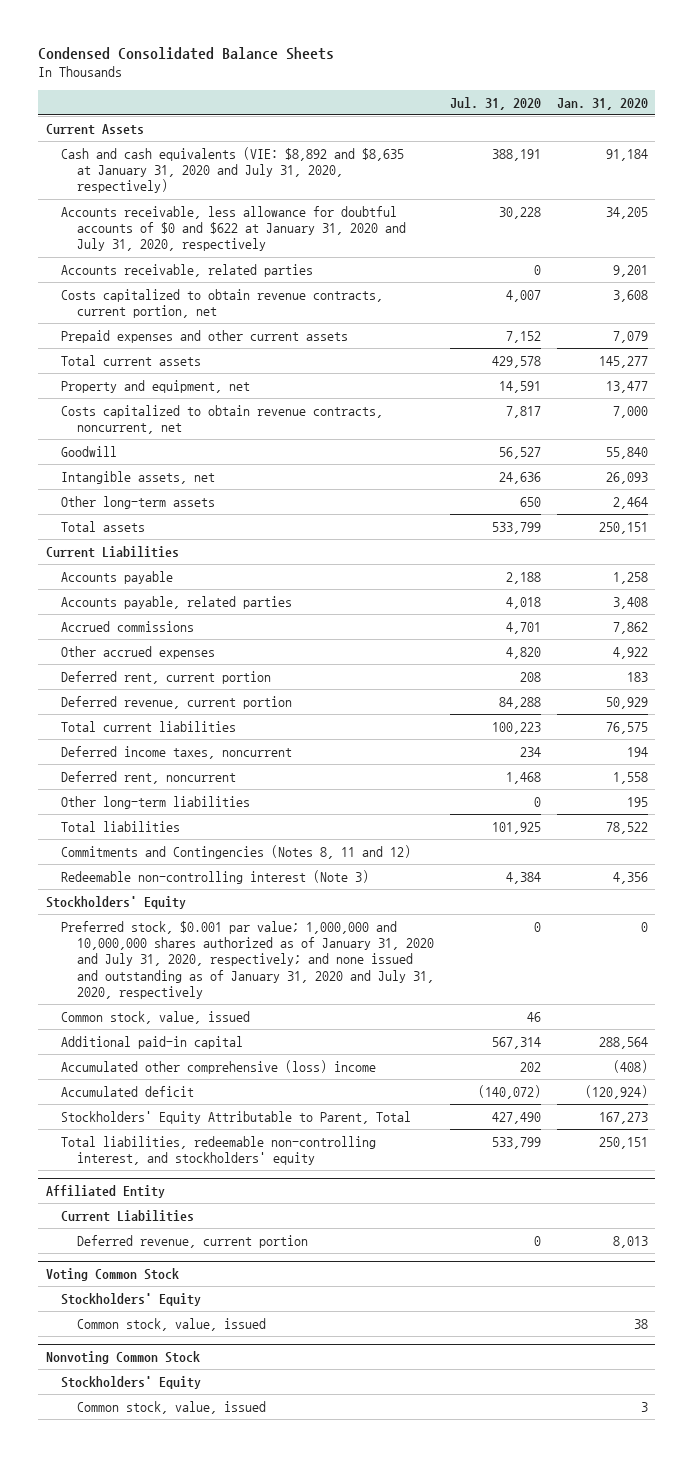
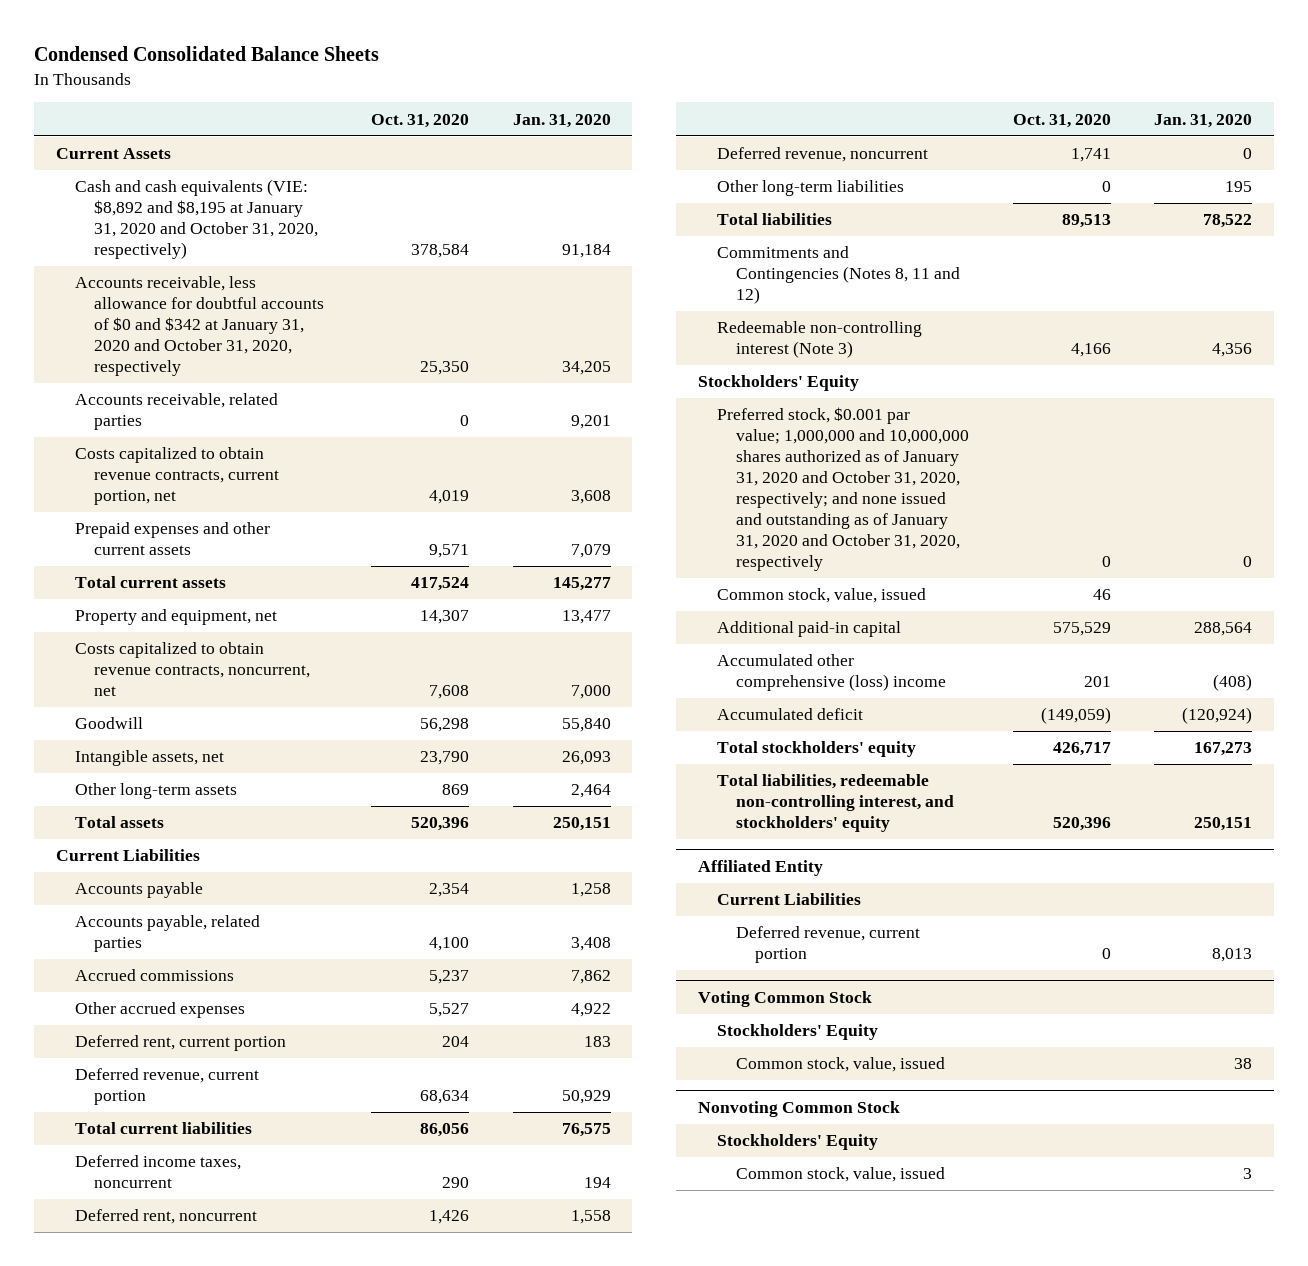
[449,96,541,110] Jul. 31, 2020 -> none
none -> [370,113,469,128] Oct. 31, 2020
[61,146,405,194] Cash and cash equivalents (VIE: $8,892 and $8,635 at January 31, 2020 and July 31, 2020, respectively) -> [75,179,319,260] Cash and cash equivalents (VIE: $8,892 and $8,195 at January 31, 2020 and October 31, 2020, respectively)
[61,205,407,252] Accounts receivable, less allowance for doubtful accounts of $0 and $622 at January 31, 2020 and July 31, 2020, respectively -> [75,276,325,377] Accounts receivable, less allowance for doubtful accounts of $0 and $342 at January 31, 2020 and October 31, 2020, respectively
none -> [716,147,928,163] Deferred revenue, noncurrent
[61,920,435,999] Preferred stock, $0.001 par value; 1,000,000 and 10,000,000 shares authorized as of January 31, 2020 and July 31, 2020, respectively; and none issued and outstanding as of January 31, 2020 and July 31, 2020, respectively -> [716,407,970,572] Preferred stock, $0.001 par value; 1,000,000 and 10,000,000 shares authorized as of January 31, 2020 and October 31, 2020, respectively; and none issued and outstanding as of January 31, 2020 and October 31, 2020, respectively
[61,1110,412,1124] Stockholders' Equity Attributable to Parent, Total -> [716,741,916,758] Total stockholders' equity

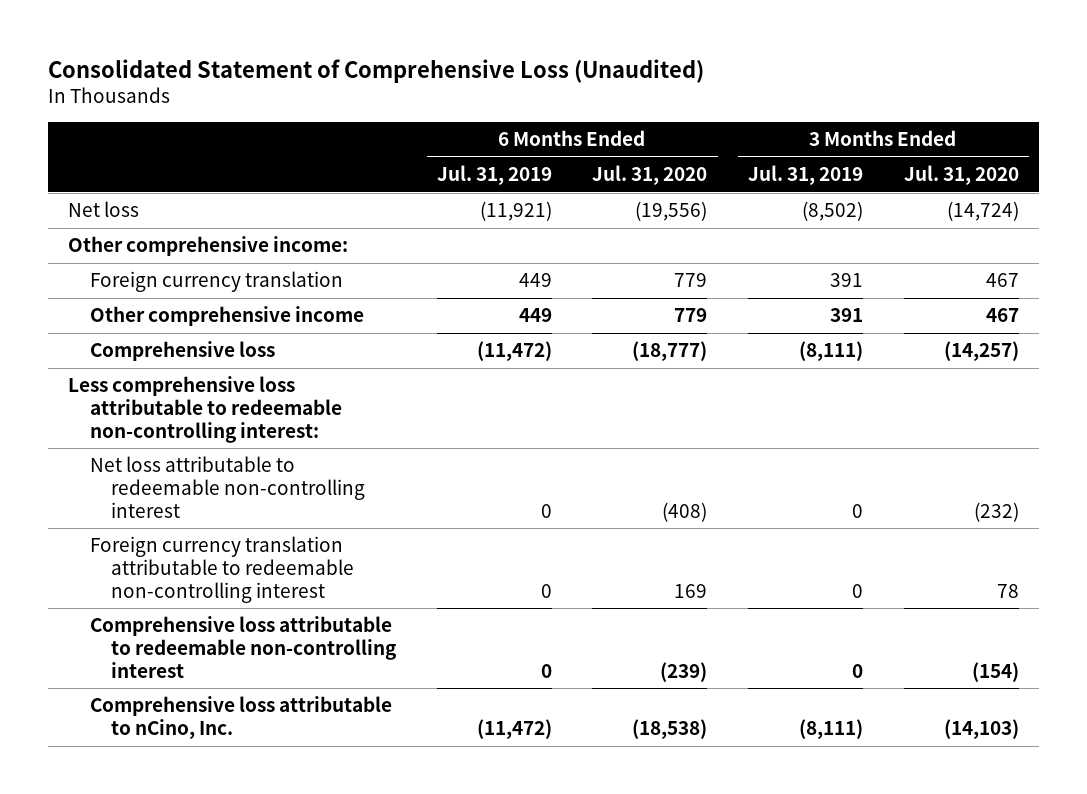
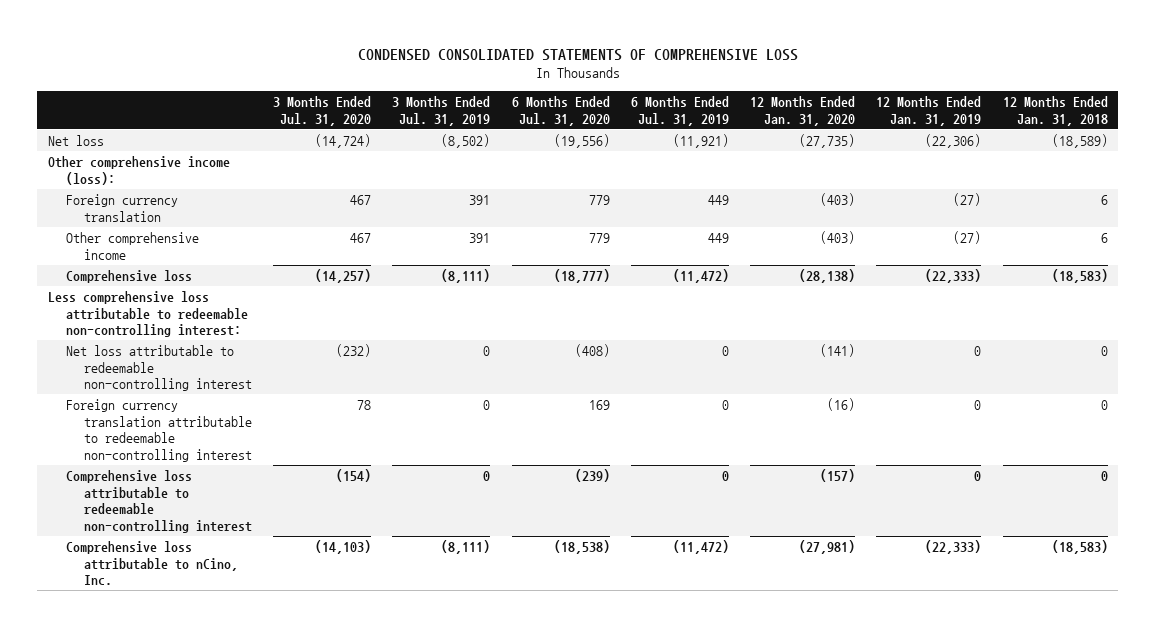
[48,58,705,83] Consolidated Statement of Comprehensive Loss (Unaudited) -> [357,48,798,61] CONDENSED CONSOLIDATED STATEMENTS OF COMPREHENSIVE LOSS
none -> [750,96,856,126] 12 Months Ended Jan. 31, 2020
none -> [876,96,982,126] 12 Months Ended Jan. 31, 2019
none -> [1002,96,1108,126] 12 Months Ended Jan. 31, 2018
[68,236,349,257] Other comprehensive income: -> [47,155,230,185] Other comprehensive income (loss):

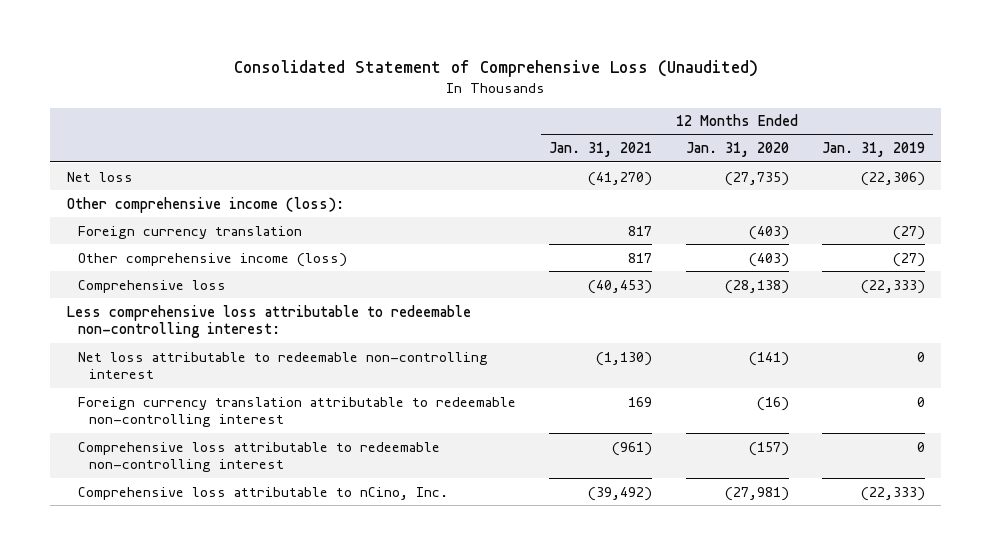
[357,48,798,61] CONDENSED CONSOLIDATED STATEMENTS OF COMPREHENSIVE LOSS -> [233,60,758,78] Consolidated Statement of Comprehensive Loss (Unaudited)
[272,96,371,126] 3 Months Ended Jul. 31, 2020 -> none
[392,96,491,126] 3 Months Ended Jul. 31, 2019 -> none
[511,96,610,126] 6 Months Ended Jul. 31, 2020 -> none
[630,96,729,126] 6 Months Ended Jul. 31, 2019 -> none
[1002,96,1108,126] 12 Months Ended Jan. 31, 2018 -> none
none -> [549,142,653,158] Jan. 31, 2021
[65,231,199,260] Other comprehensive income -> [77,252,347,267] Other comprehensive income (loss)

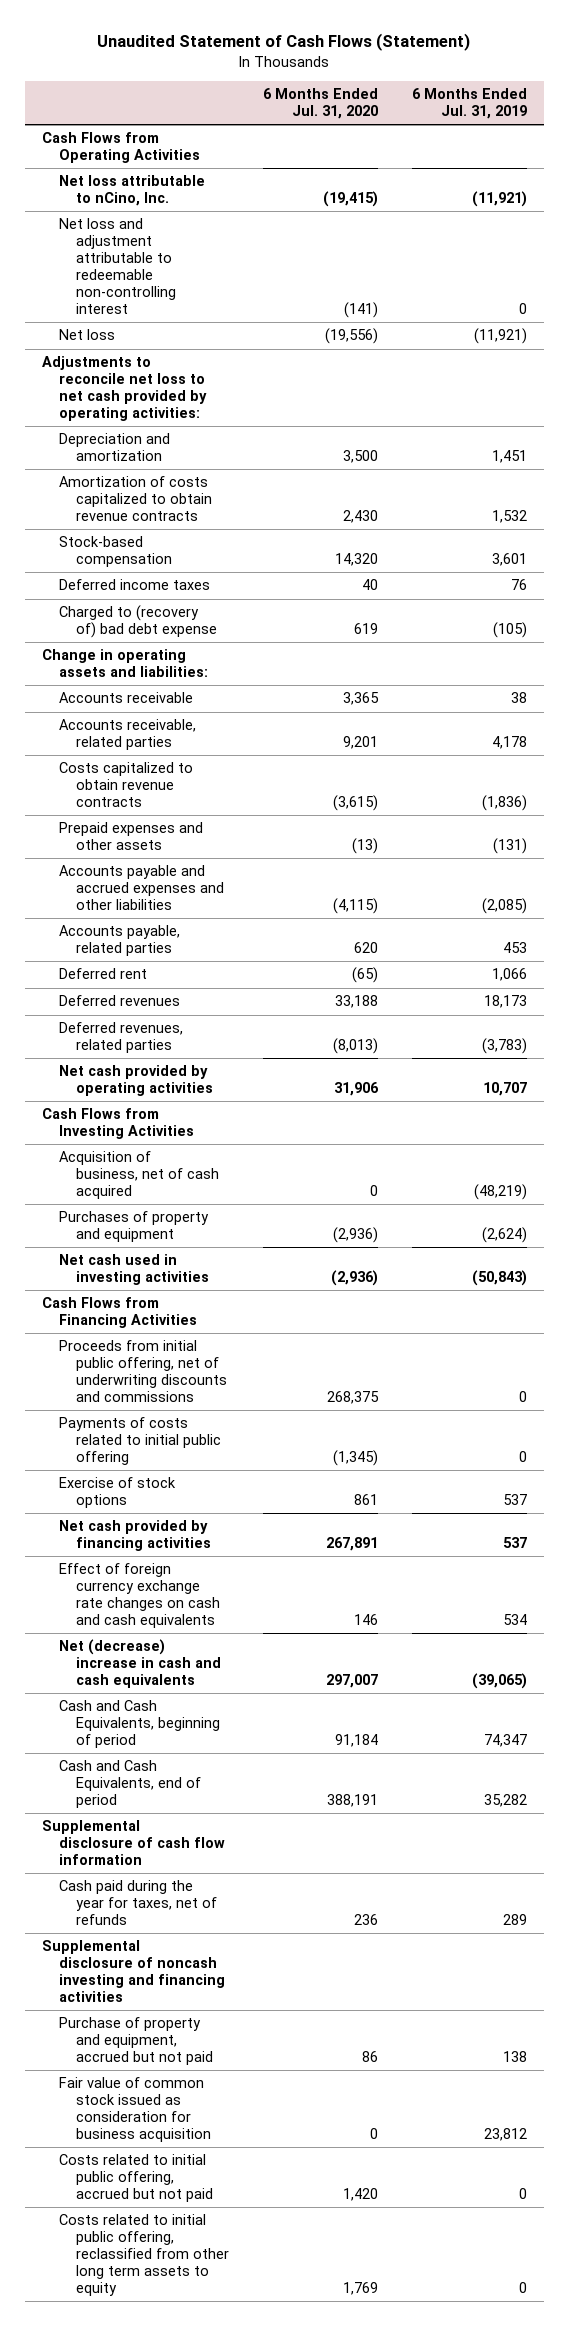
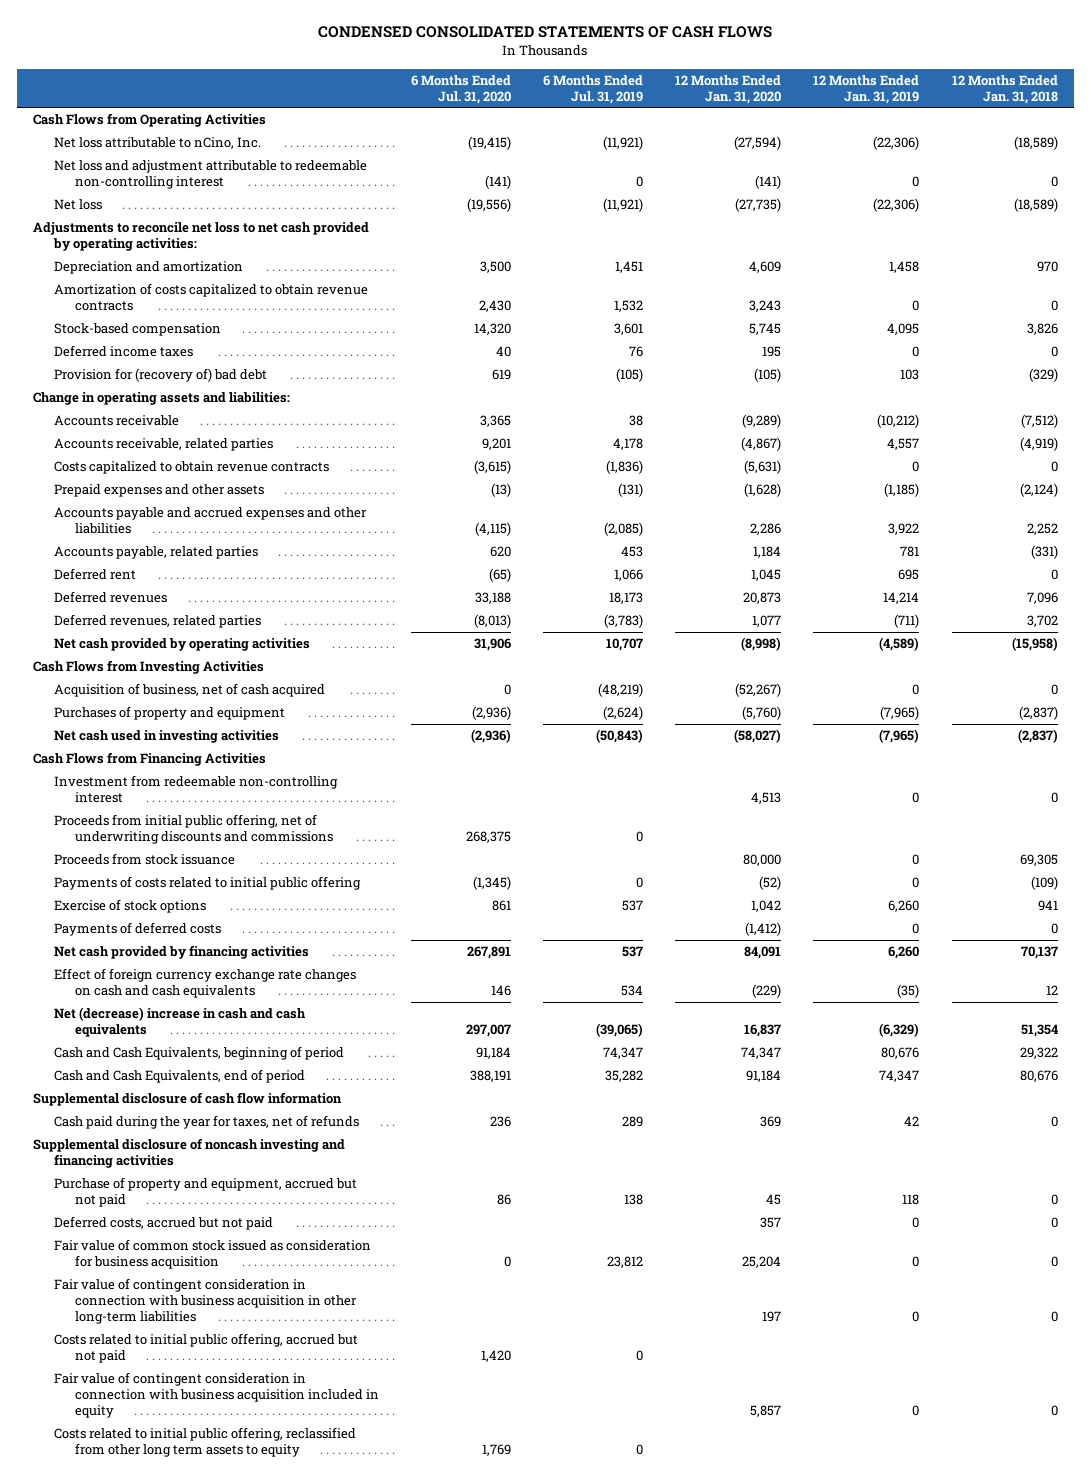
[97,33,471,52] Unaudited Statement of Cash Flows (Statement) -> [318,26,773,39] CONDENSED CONSOLIDATED STATEMENTS OF CASH FLOWS
none -> [675,74,782,104] 12 Months Ended Jan. 31, 2020
none -> [813,74,920,104] 12 Months Ended Jan. 31, 2019
none -> [951,74,1058,104] 12 Months Ended Jan. 31, 2018
[58,605,218,639] Charged to (recovery of) bad debt expense -> [53,368,267,383] Provision for (recovery of) bad debt
none -> [53,775,338,804] Investment from redeemable non-controlling interest
none -> [53,853,235,866] Proceeds from stock issuance
none -> [53,922,221,937] Payments of deferred costs
none -> [53,1216,273,1231] Deferred costs, accrued but not paid
none -> [53,1278,357,1325] Fair value of contingent consideration in connection with business acquisition in other long-term liabilities
none -> [53,1372,379,1419] Fair value of contingent consideration in connection with business acquisition included in equity

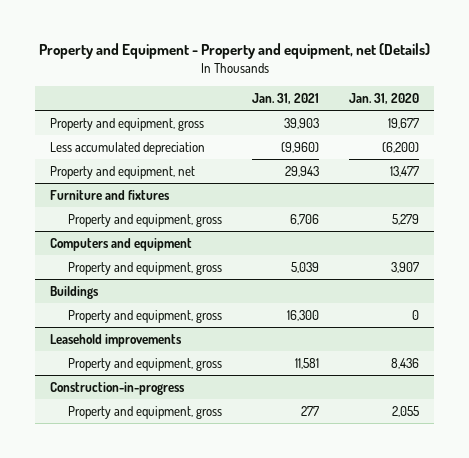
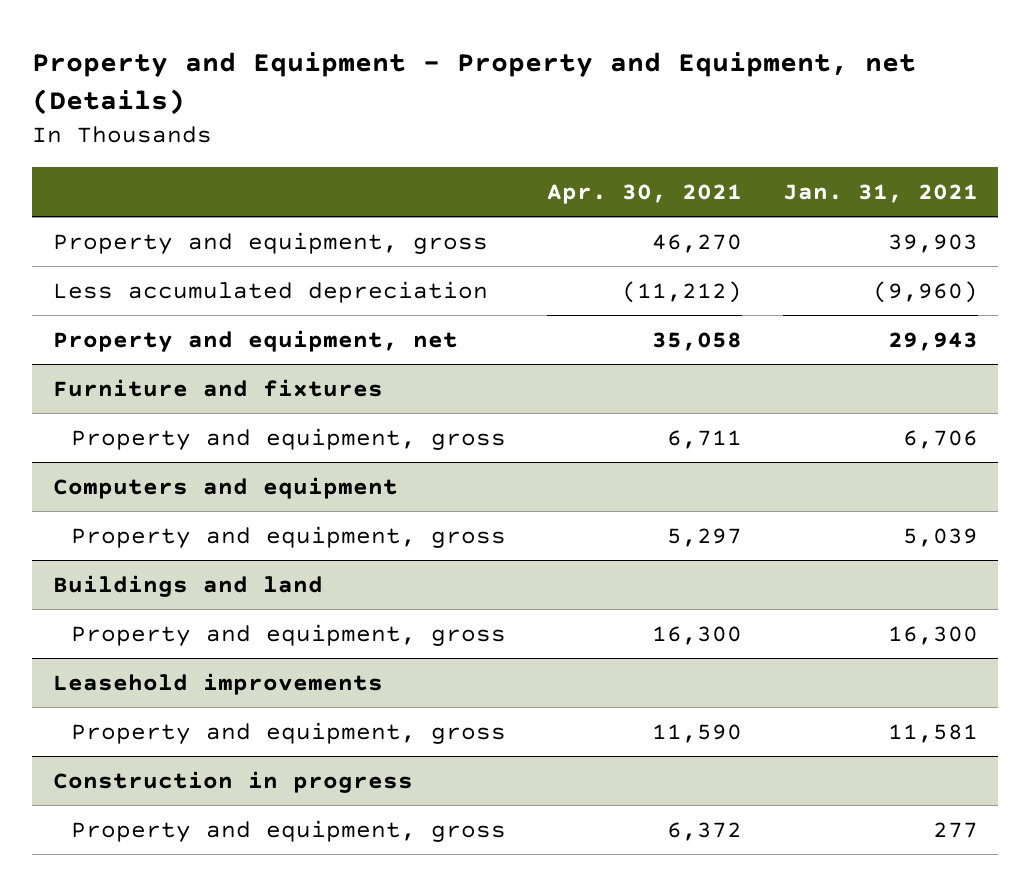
[38,43,430,60] Property and Equipment - Property and equipment, net (Details) -> [32,51,917,116] Property and Equipment - Property and Equipment, net (Details)
[349,92,420,104] Jan. 31, 2020 -> none
none -> [546,183,742,204] Apr. 30, 2021
[49,286,99,300] Buildings -> [52,574,323,597] Buildings and land
[49,382,185,396] Construction-in-progress -> [52,770,413,793] Construction in progress

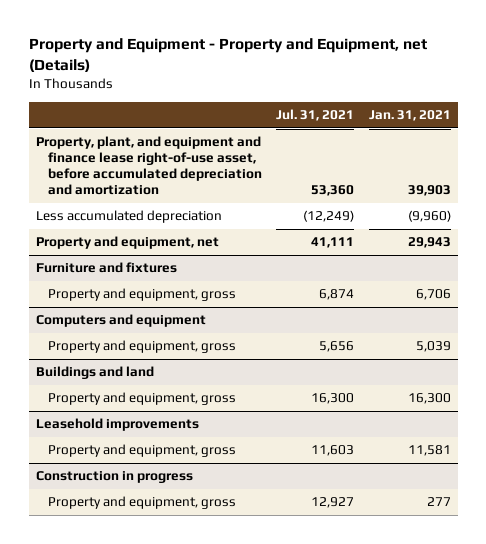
[546,183,742,204] Apr. 30, 2021 -> none
none -> [276,108,355,121] Jul. 31, 2021
[52,231,488,254] Property and equipment, gross -> [35,136,262,196] Property, plant, and equipment and finance lease right-of-use asset, before accumulated depreciation and amortization

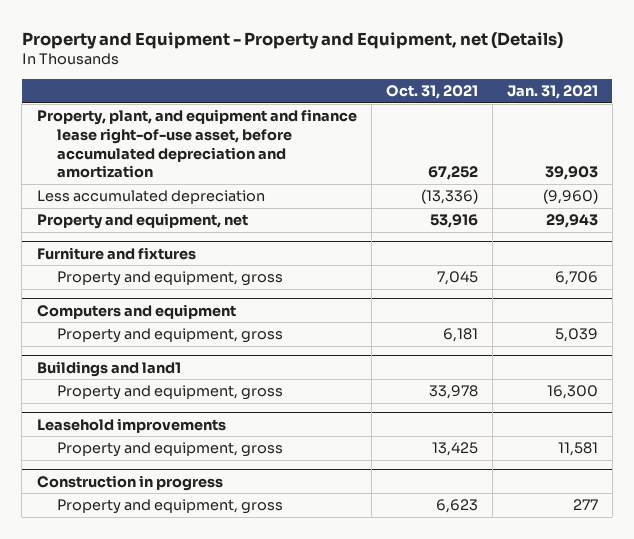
[276,108,355,121] Jul. 31, 2021 -> none
none -> [385,84,478,99] Oct. 31, 2021
[35,366,154,380] Buildings and land -> [36,360,181,377] Buildings and land1

